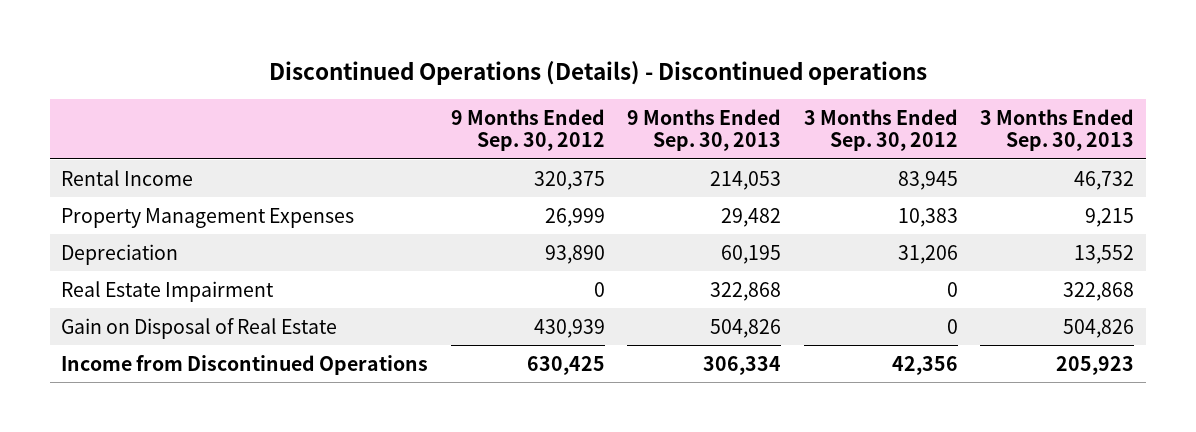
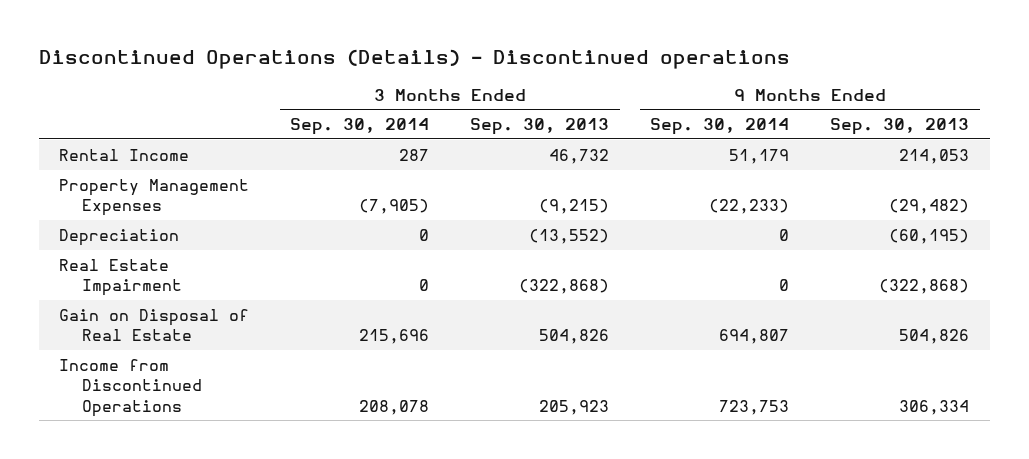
[450,108,605,152] 9 Months Ended Sep. 30, 2012 -> none
[803,108,958,152] 3 Months Ended Sep. 30, 2012 -> none
none -> [290,118,430,136] Sep. 30, 2014
none -> [650,118,790,136] Sep. 30, 2014
[721,207,782,227] 29,482 -> [889,199,970,215] (29,482)
[1085,207,1135,227] 9,215 -> [539,199,610,215] (9,215)
[721,244,782,264] 60,195 -> [889,228,970,244] (60,195)
[1074,244,1135,264] 13,552 -> [529,228,610,244] (13,552)
[710,281,782,301] 322,868 -> [879,279,970,295] (322,868)
[1063,281,1135,301] 322,868 -> [519,279,610,295] (322,868)

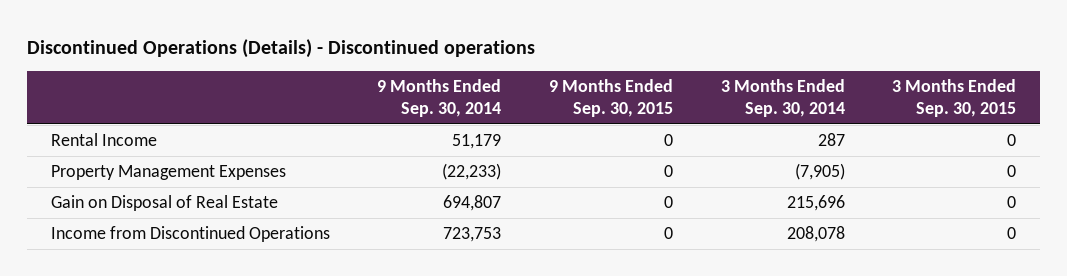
[470,118,610,136] Sep. 30, 2013 -> none
[830,118,970,136] Sep. 30, 2013 -> none
none -> [548,79,673,117] 9 Months Ended Sep. 30, 2015
none -> [892,79,1017,117] 3 Months Ended Sep. 30, 2015
[59,228,180,246] Depreciation -> none
[59,258,183,297] Real Estate Impairment -> none

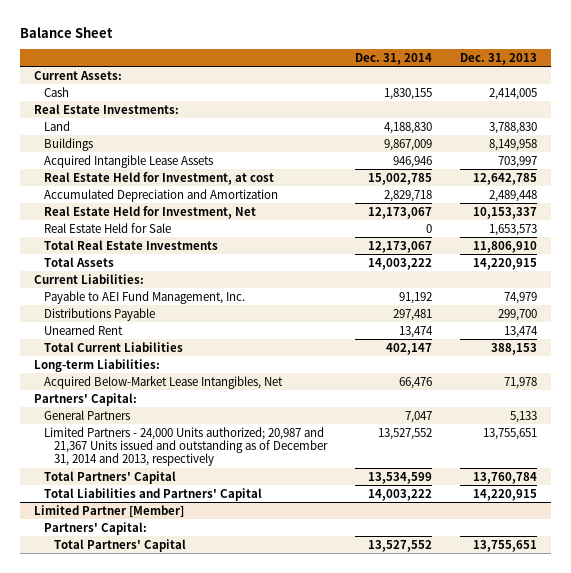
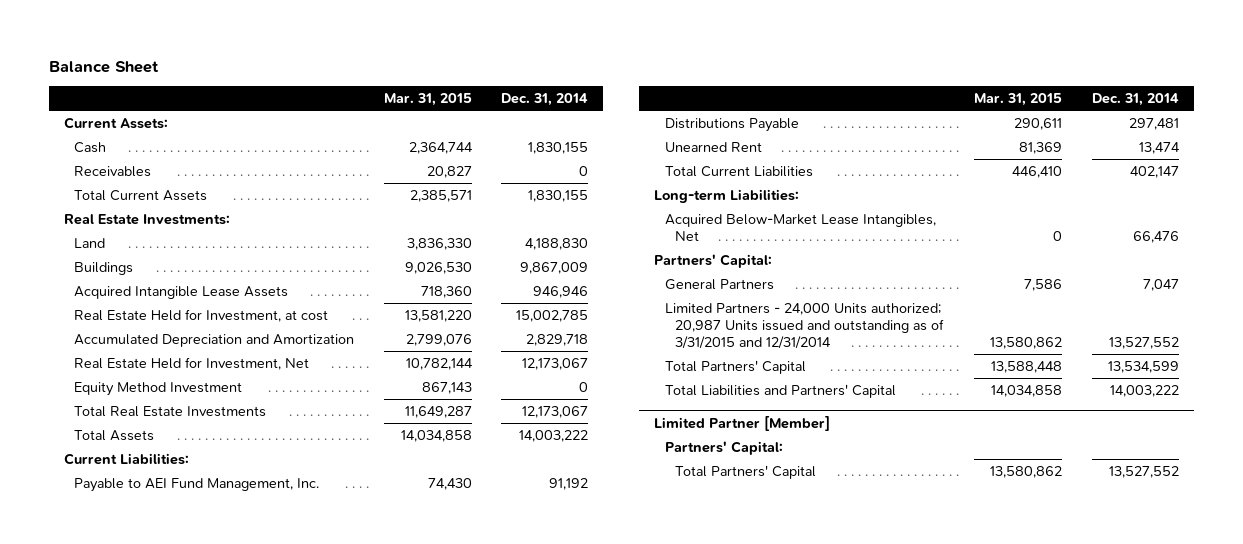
[459,52,537,65] Dec. 31, 2013 -> none
none -> [383,93,472,107] Mar. 31, 2015
none -> [74,166,152,178] Receivables
none -> [74,190,208,202] Total Current Assets
[44,222,172,233] Real Estate Held for Sale -> none
none -> [74,382,243,397] Equity Method Investment
[44,426,328,467] Limited Partners - 24,000 Units authorized; 20,987 and 21,367 Units issued and outstanding as of December 31, 2014 and 2013, respectively -> [664,303,944,350] Limited Partners - 24,000 Units authorized; 20,987 Units issued and outstanding as of 3/31/2015 and 12/31/2014

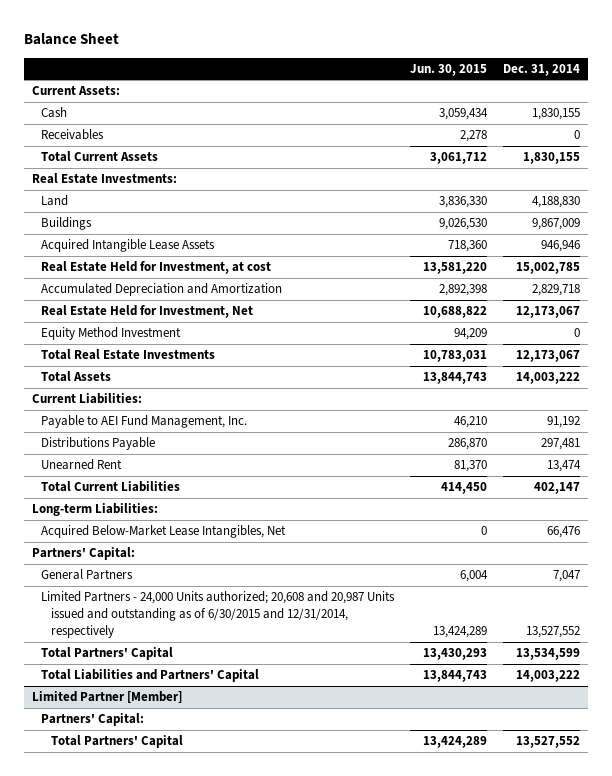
[383,93,472,107] Mar. 31, 2015 -> none
none -> [410,63,488,76] Jun. 30, 2015
[664,303,944,350] Limited Partners - 24,000 Units authorized; 20,987 Units issued and outstanding as of 3/31/2015 and 12/31/2014 -> [41,591,396,639] Limited Partners - 24,000 Units authorized; 20,608 and 20,987 Units issued and outstanding as of 6/30/2015 and 12/31/2014, respectively

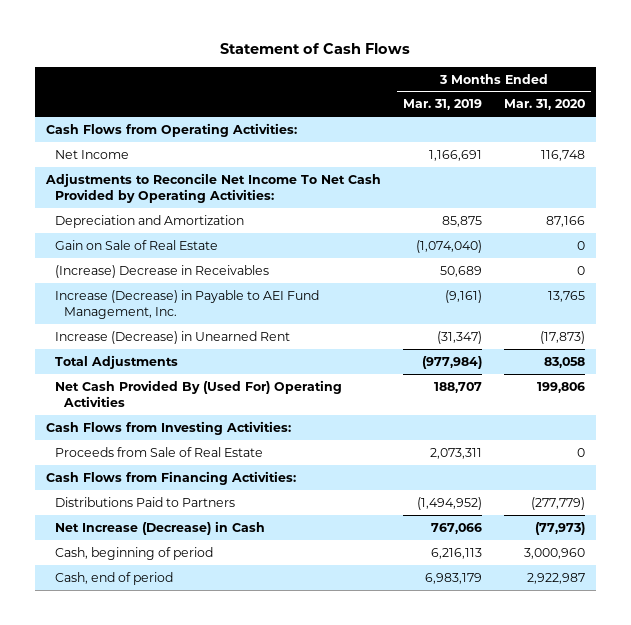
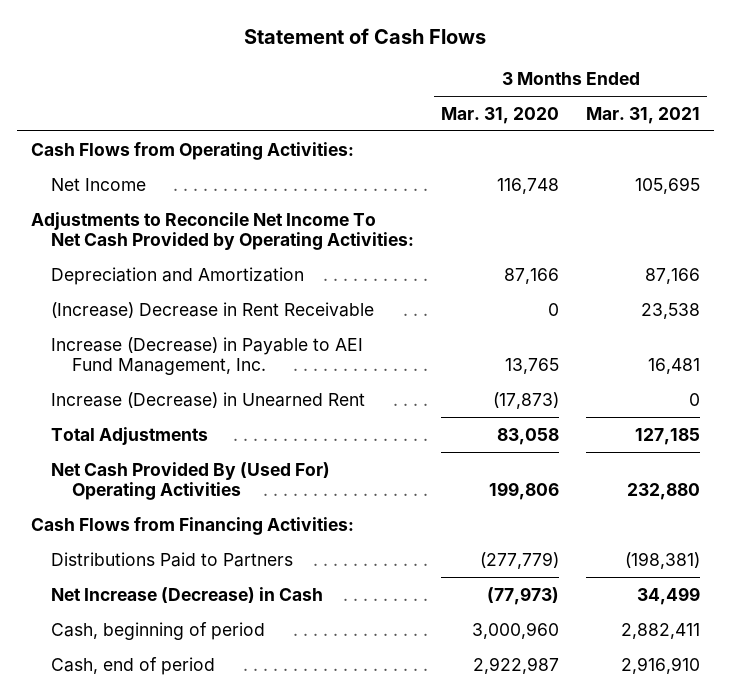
[402,99,482,111] Mar. 31, 2019 -> none
none -> [586,106,701,124] Mar. 31, 2021
[54,239,218,250] Gain on Sale of Real Estate -> none
[54,264,269,278] (Increase) Decrease in Receivables -> [51,301,375,318] (Increase) Decrease in Rent Receivable
[45,420,291,435] Cash Flows from Investing Activities: -> none
[54,446,263,457] Proceeds from Sale of Real Estate -> none

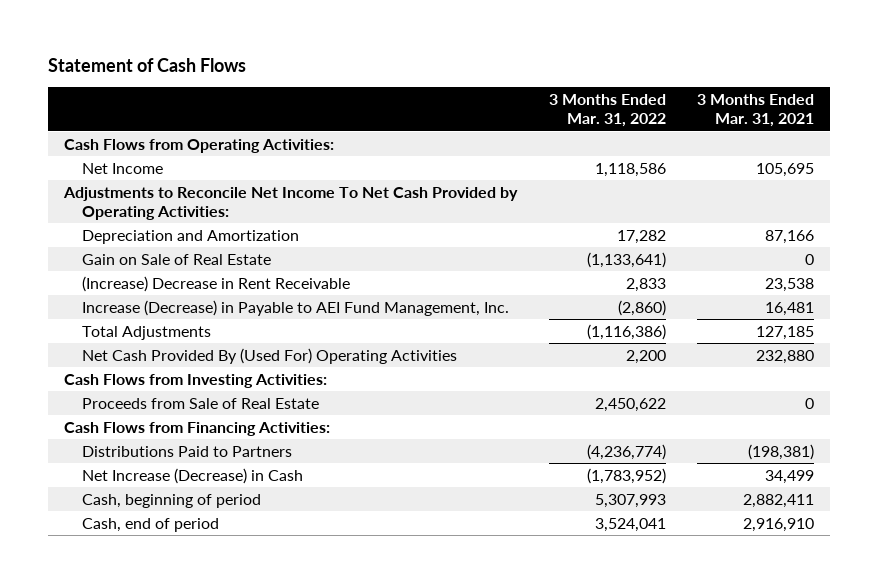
[441,106,560,124] Mar. 31, 2020 -> none
none -> [548,94,666,128] 3 Months Ended Mar. 31, 2022
none -> [81,253,271,265] Gain on Sale of Real Estate
[51,391,366,408] Increase (Decrease) in Unearned Rent -> none
none -> [63,373,327,388] Cash Flows from Investing Activities:
none -> [81,397,319,409] Proceeds from Sale of Real Estate

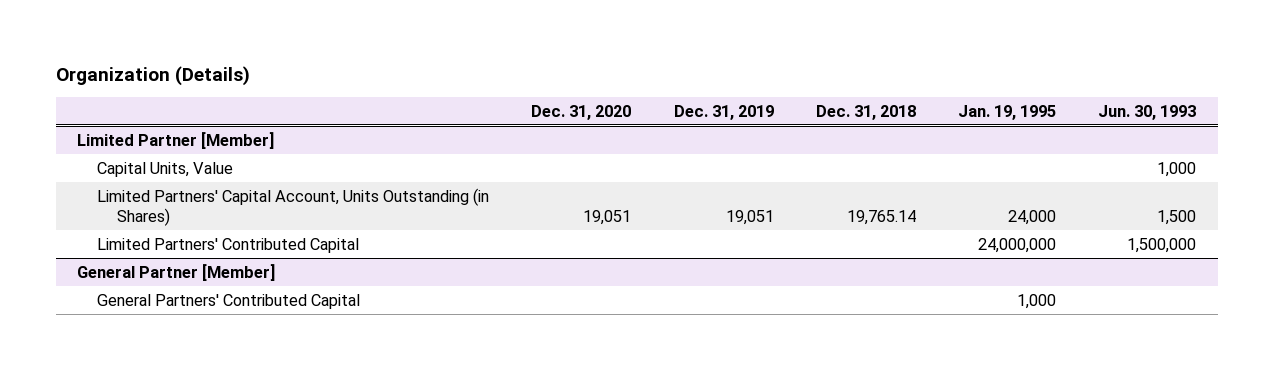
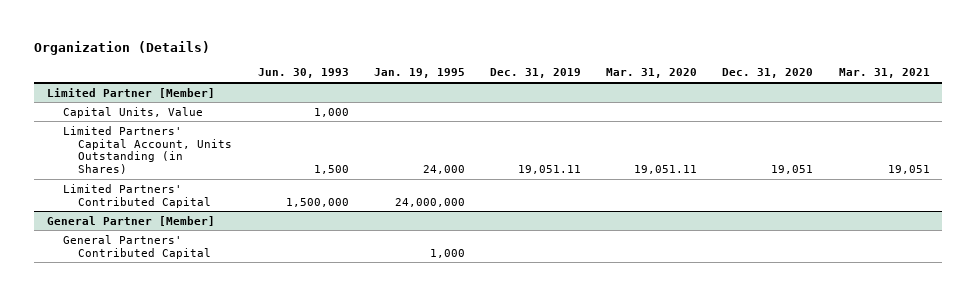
[815,104,916,120] Dec. 31, 2018 -> none
none -> [606,68,698,79] Mar. 31, 2020
none -> [838,68,930,79] Mar. 31, 2021
[725,210,774,226] 19,051 -> [517,164,581,174] 19,051.11

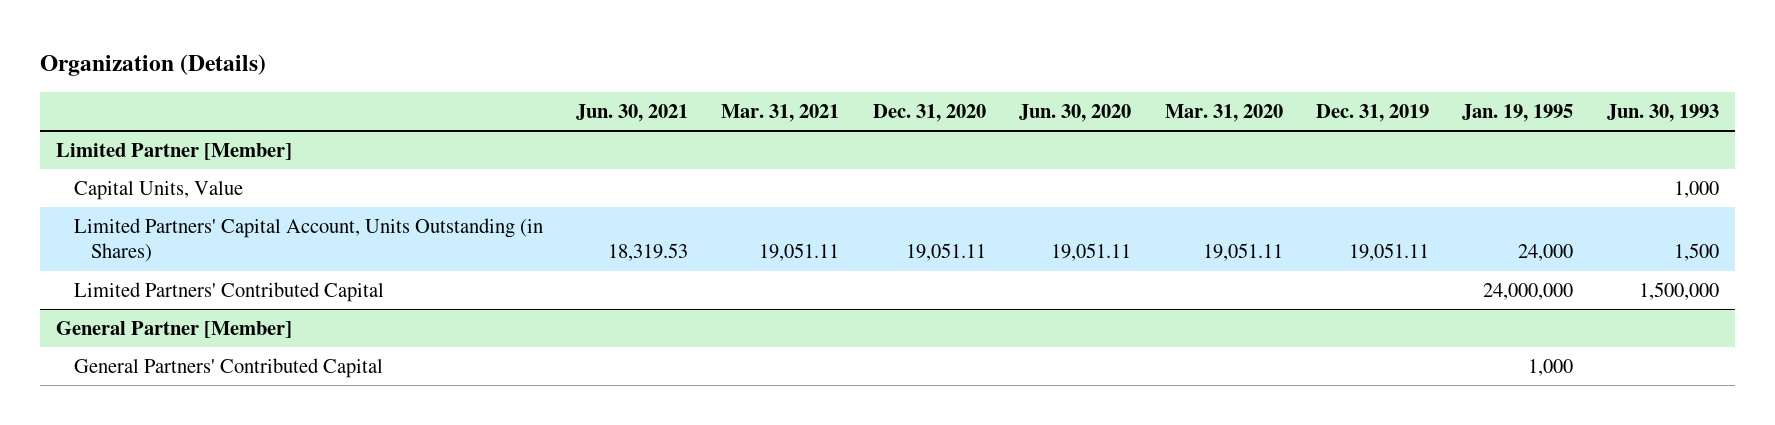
none -> [575,103,688,122] Jun. 30, 2021
none -> [1019,103,1132,122] Jun. 30, 2020
[771,164,814,174] 19,051 -> [905,243,986,262] 19,051.11
[887,164,930,174] 19,051 -> [759,243,840,262] 19,051.11

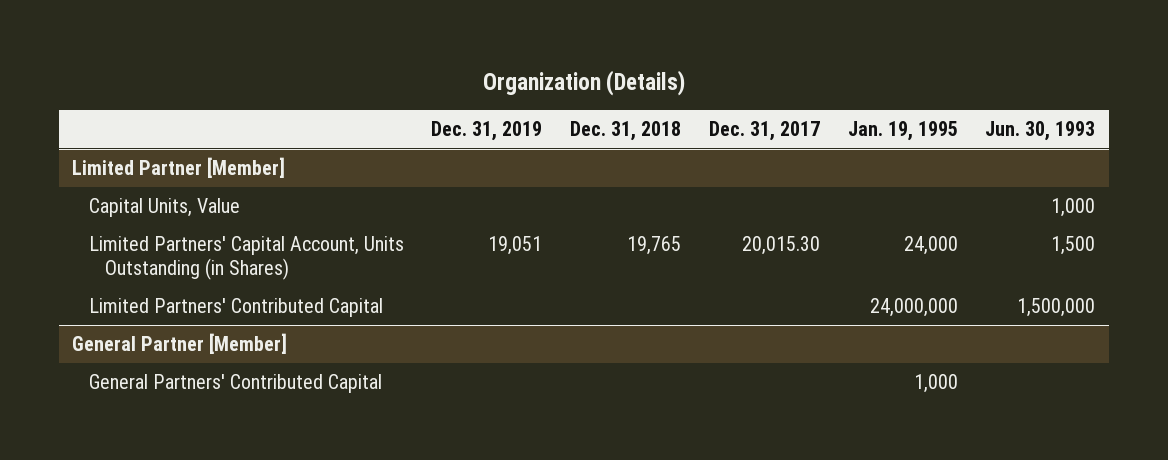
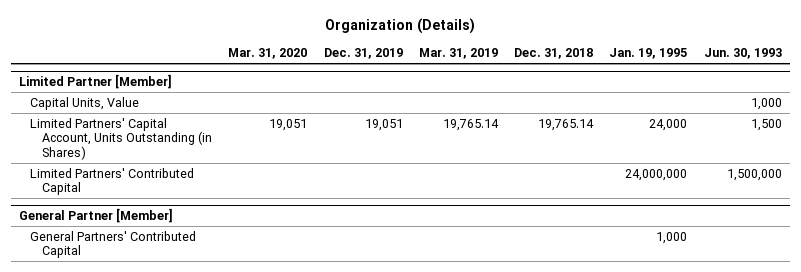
[708,120,820,141] Dec. 31, 2017 -> none
none -> [228,48,308,60] Mar. 31, 2020
none -> [418,48,498,60] Mar. 31, 2019
[627,236,682,256] 19,765 -> [538,118,595,131] 19,765.14

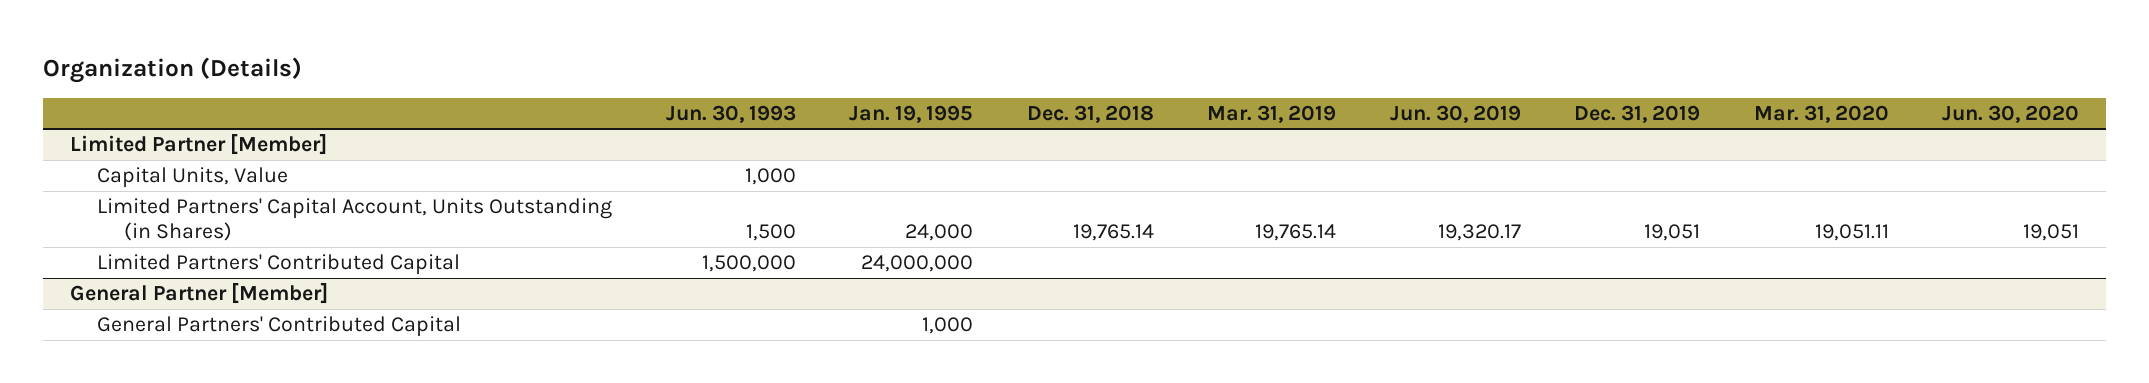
none -> [1389,104,1521,123] Jun. 30, 2019
none -> [1942,104,2080,123] Jun. 30, 2020
[269,118,308,131] 19,051 -> [1814,224,1889,242] 19,051.11

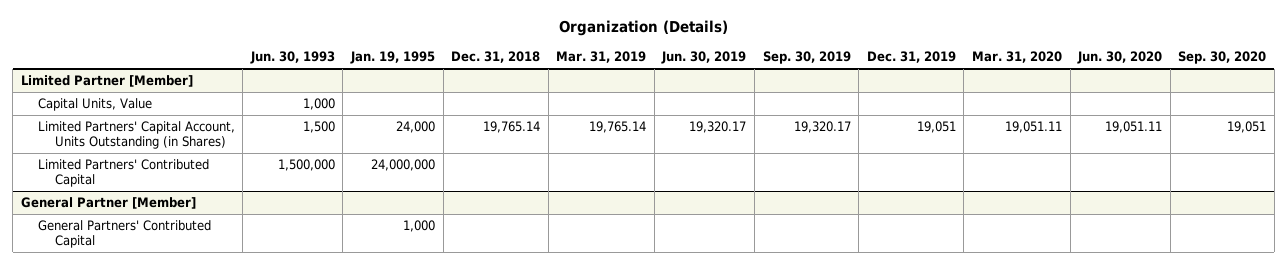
none -> [762,50,851,64] Sep. 30, 2019
none -> [1178,50,1267,64] Sep. 30, 2020
[2023,224,2080,242] 19,051 -> [1105,121,1163,134] 19,051.11

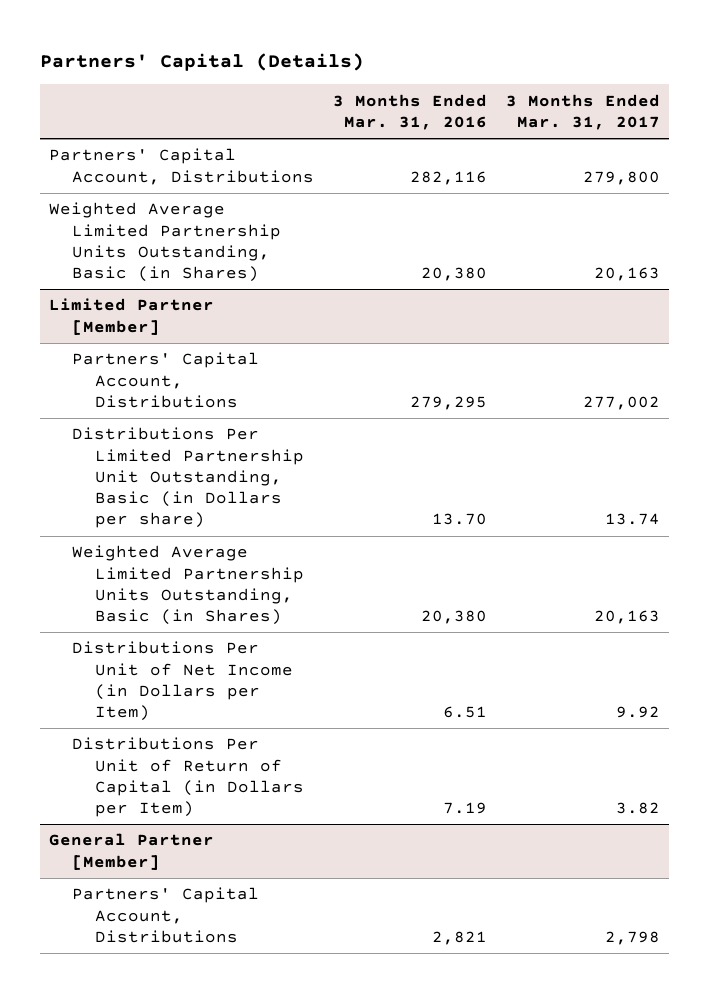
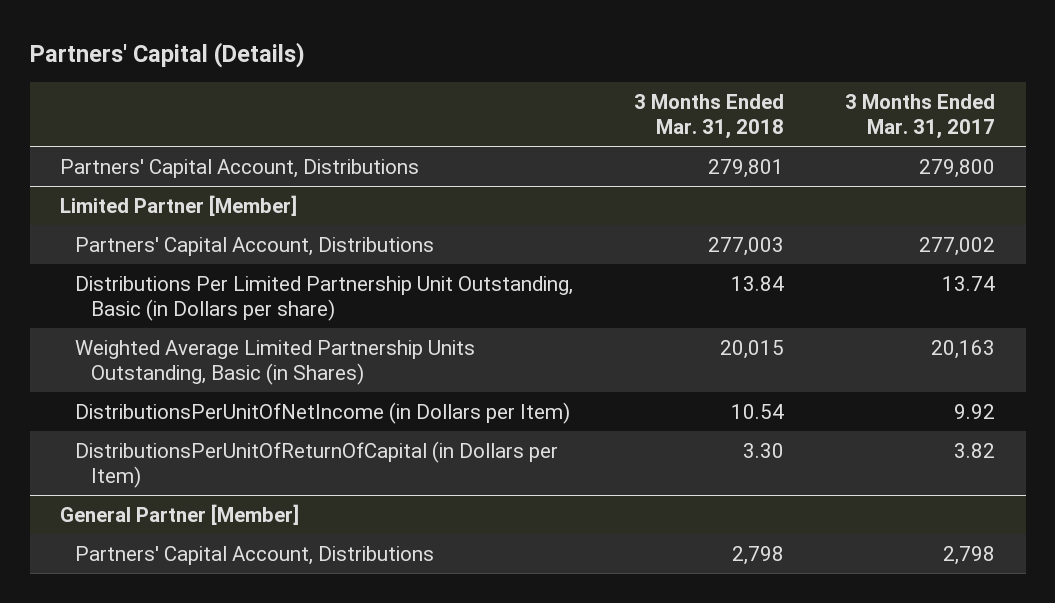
[333,93,488,131] 3 Months Ended Mar. 31, 2016 -> none
none -> [634,94,785,140] 3 Months Ended Mar. 31, 2018
[49,202,282,283] Weighted Average Limited Partnership Units Outstanding, Basic (in Shares) -> none
[72,641,294,722] Distributions Per Unit of Net Income (in Dollars per Item) -> [75,401,571,424] DistributionsPerUnitOfNetIncome (in Dollars per Item)
[72,737,305,818] Distributions Per Unit of Return of Capital (in Dollars per Item) -> [75,440,559,488] DistributionsPerUnitOfReturnOfCapital (in Dollars per Item)

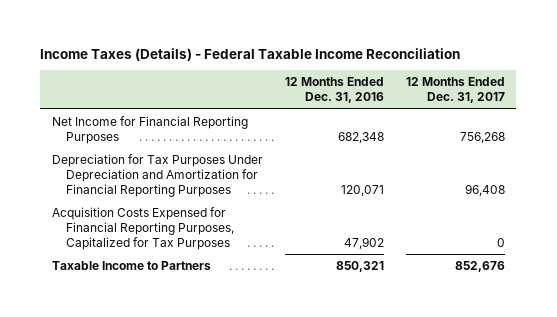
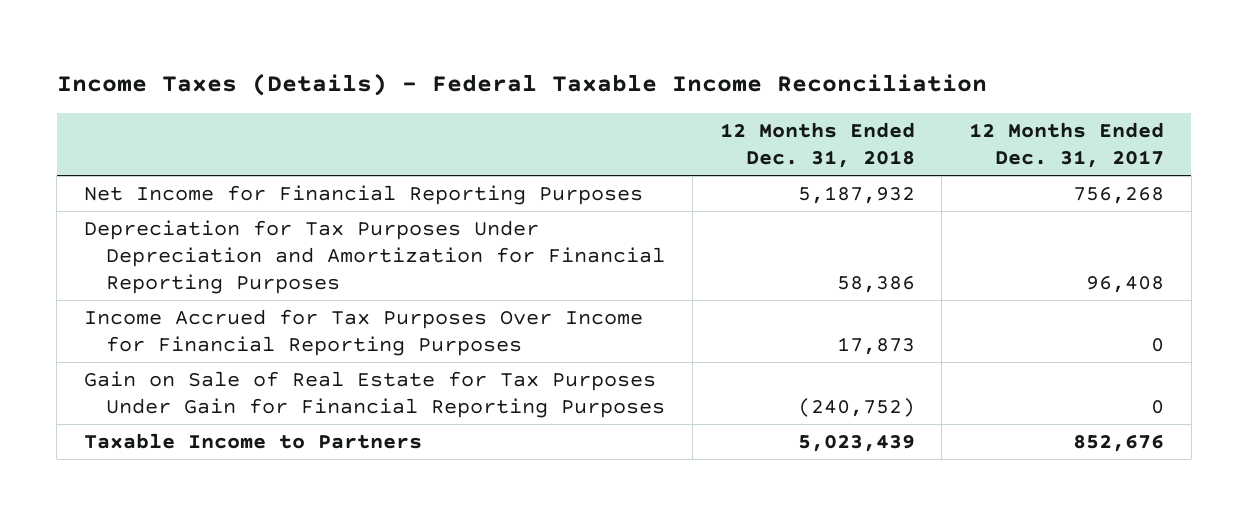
[284,77,384,104] 12 Months Ended Dec. 31, 2016 -> none
none -> [719,121,915,168] 12 Months Ended Dec. 31, 2018
[51,206,235,250] Acquisition Costs Expensed for Financial Reporting Purposes, Capitalized for Tax Purposes -> none
none -> [84,309,644,357] Income Accrued for Tax Purposes Over Income for Financial Reporting Purposes
none -> [84,371,666,419] Gain on Sale of Real Estate for Tax Purposes Under Gain for Financial Reporting Purposes

